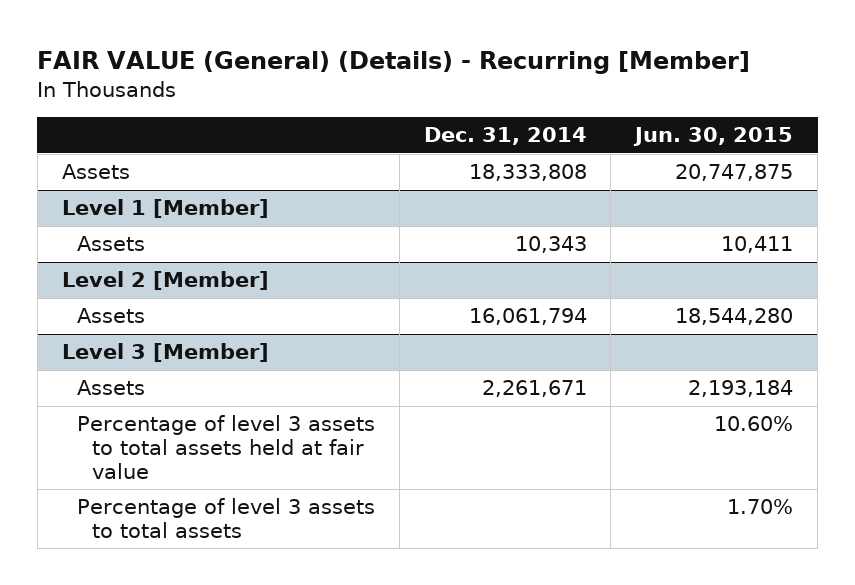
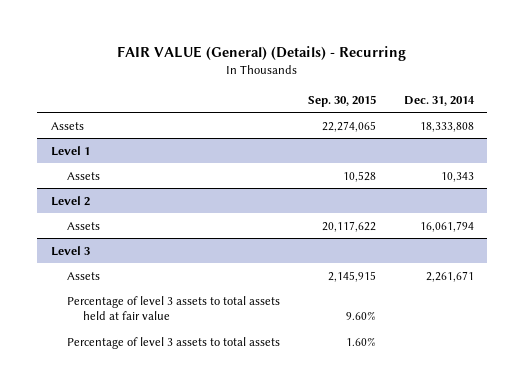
[37,50,751,74] FAIR VALUE (General) (Details) - Recurring [Member] -> [117,46,407,62] FAIR VALUE (General) (Details) - Recurring
[633,127,794,147] Jun. 30, 2015 -> none
none -> [307,94,376,107] Sep. 30, 2015
[61,199,269,219] Level 1 [Member] -> [51,145,91,156] Level 1
[61,271,269,291] Level 2 [Member] -> [51,195,91,206] Level 2
[61,343,269,363] Level 3 [Member] -> [51,245,91,256] Level 3

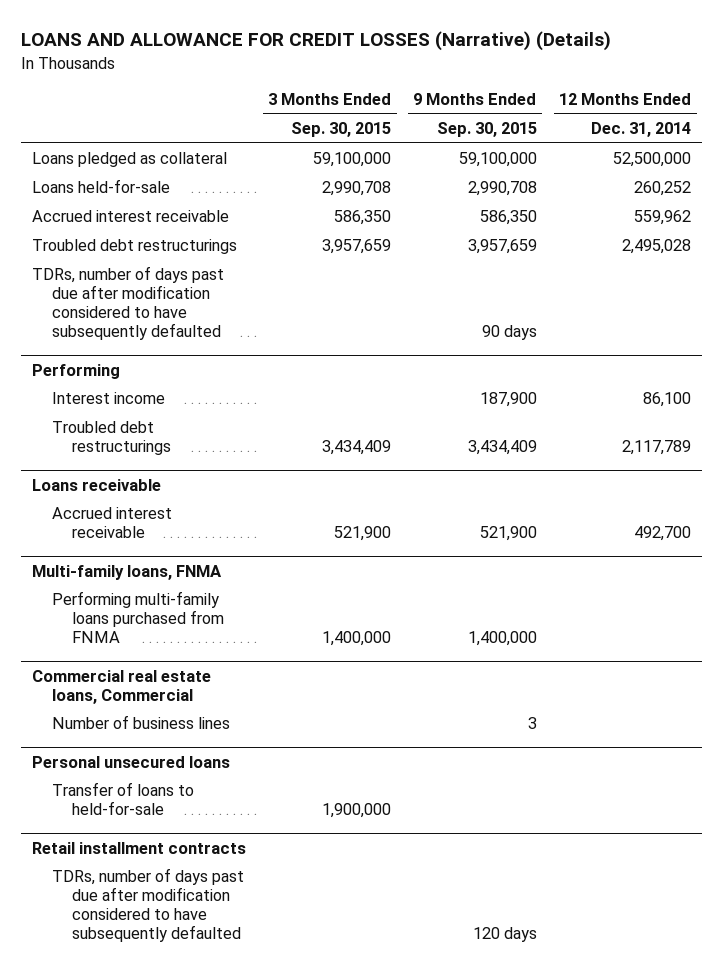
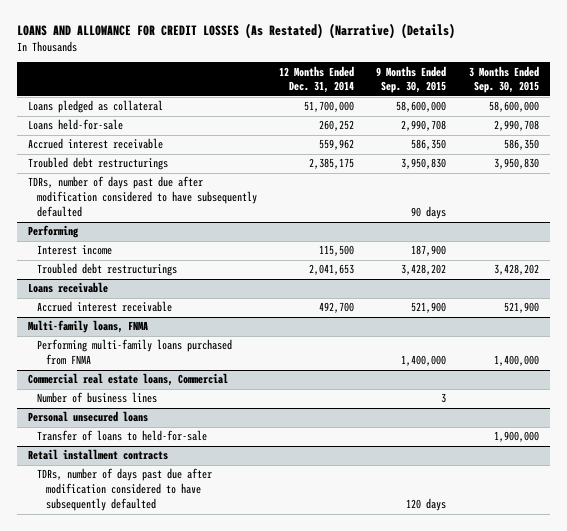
[20,31,611,52] LOANS AND ALLOWANCE FOR CREDIT LOSSES (Narrative) (Details) -> [16,22,455,39] LOANS AND ALLOWANCE FOR CREDIT LOSSES (As Restated) (Narrative) (Details)
[313,152,392,168] 59,100,000 -> [488,101,539,113] 58,600,000
[458,152,537,168] 59,100,000 -> [396,101,447,113] 58,600,000
[613,152,692,168] 52,500,000 -> [304,101,355,113] 51,700,000
[322,239,392,255] 3,957,659 -> [493,158,539,170] 3,950,830
[467,239,537,255] 3,957,659 -> [401,158,447,170] 3,950,830
[622,239,692,255] 2,495,028 -> [309,158,355,170] 2,385,175
[643,392,692,408] 86,100 -> [319,245,355,257] 115,500
[322,440,392,456] 3,434,409 -> [493,264,539,276] 3,428,202
[467,440,537,456] 3,434,409 -> [401,264,447,276] 3,428,202
[622,440,692,456] 2,117,789 -> [309,264,355,276] 2,041,653

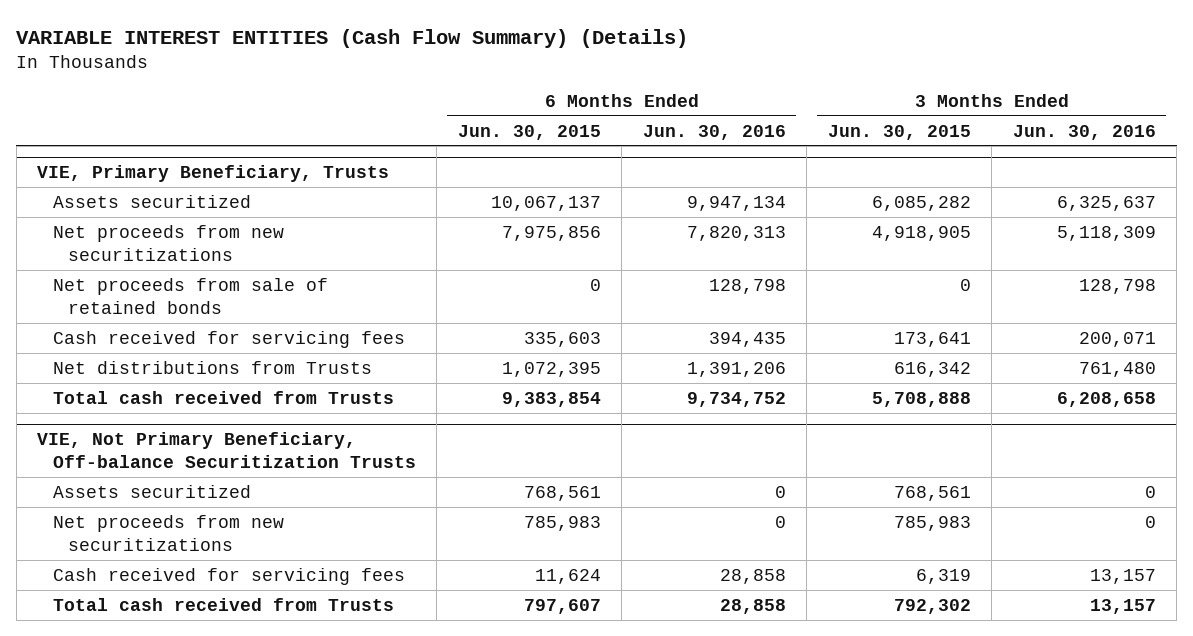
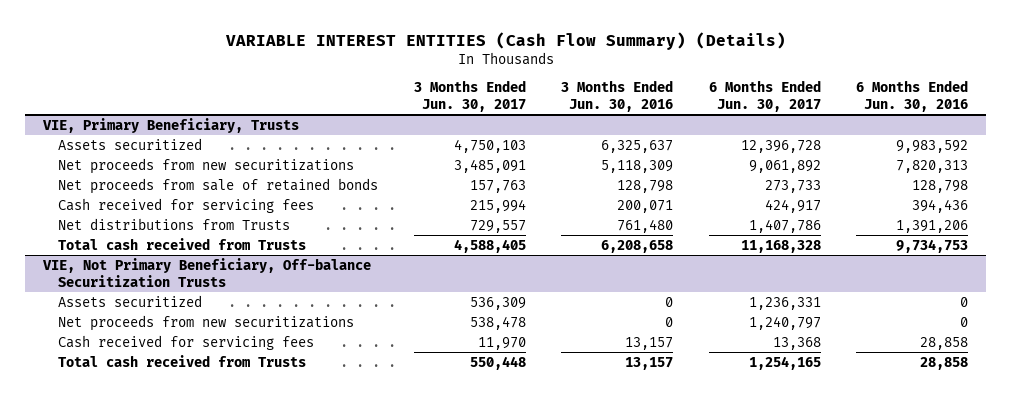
[457,124,601,140] Jun. 30, 2015 -> none
[827,124,971,140] Jun. 30, 2015 -> none
none -> [413,80,526,112] 3 Months Ended Jun. 30, 2017
none -> [708,80,821,112] 6 Months Ended Jun. 30, 2017
[686,195,786,211] 9,947,134 -> [896,139,969,153] 9,983,592
[708,331,786,347] 394,435 -> [912,198,969,213] 394,436
[686,391,786,407] 9,734,752 -> [896,238,969,253] 9,734,753

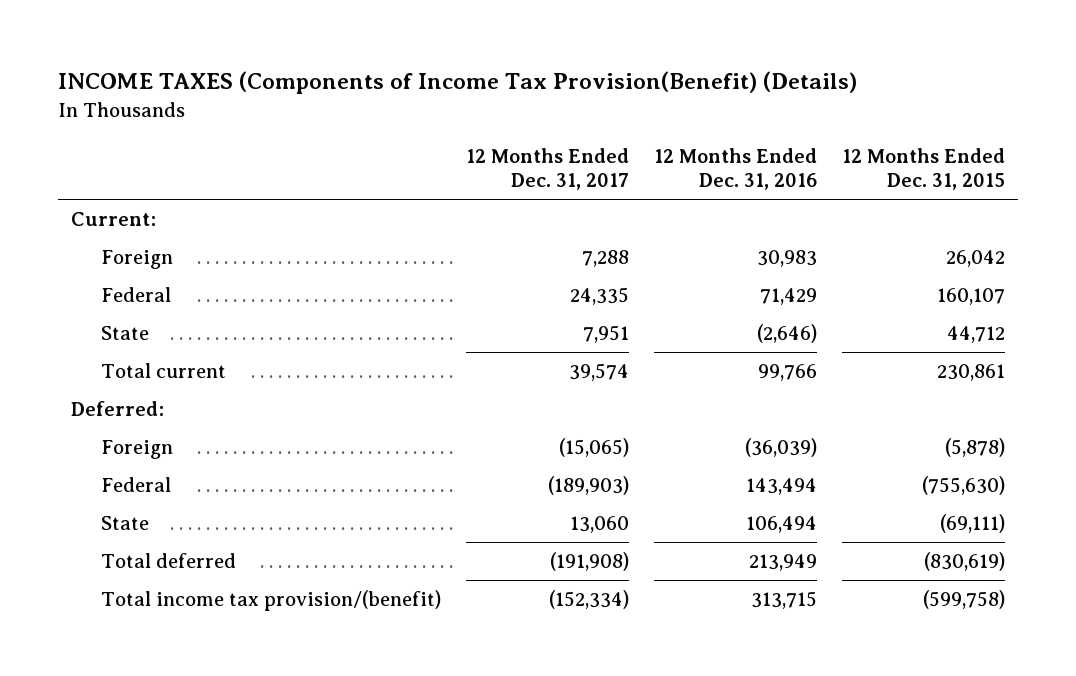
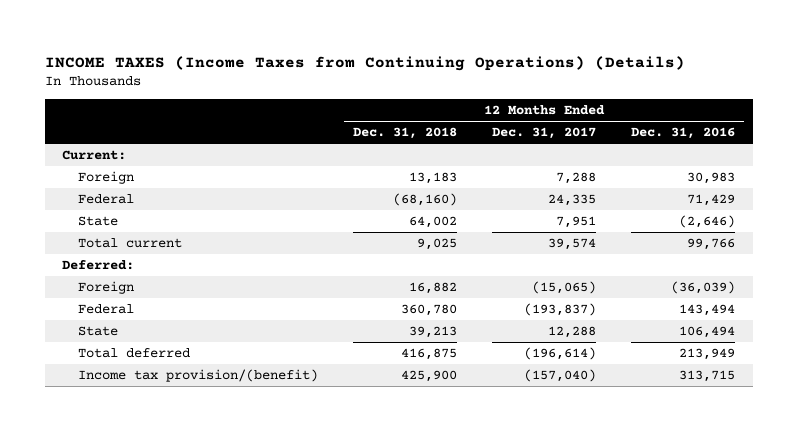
[58,71,858,95] INCOME TAXES (Components of Income Tax Provision(Benefit) (Details) -> [44,55,685,71] INCOME TAXES (Income Taxes from Continuing Operations) (Details)
[842,147,1006,190] 12 Months Ended Dec. 31, 2015 -> none
none -> [353,127,458,140] Dec. 31, 2018
[547,476,629,496] (189,903) -> [524,302,597,316] (193,837)
[569,516,629,534] 13,060 -> [548,325,597,338] 12,288
[549,552,629,572] (191,908) -> [524,346,597,360] (196,614)
[100,590,441,612] Total income tax provision/(benefit) -> [78,368,319,382] Income tax provision/(benefit)
[548,590,629,610] (152,334) -> [524,368,597,382] (157,040)

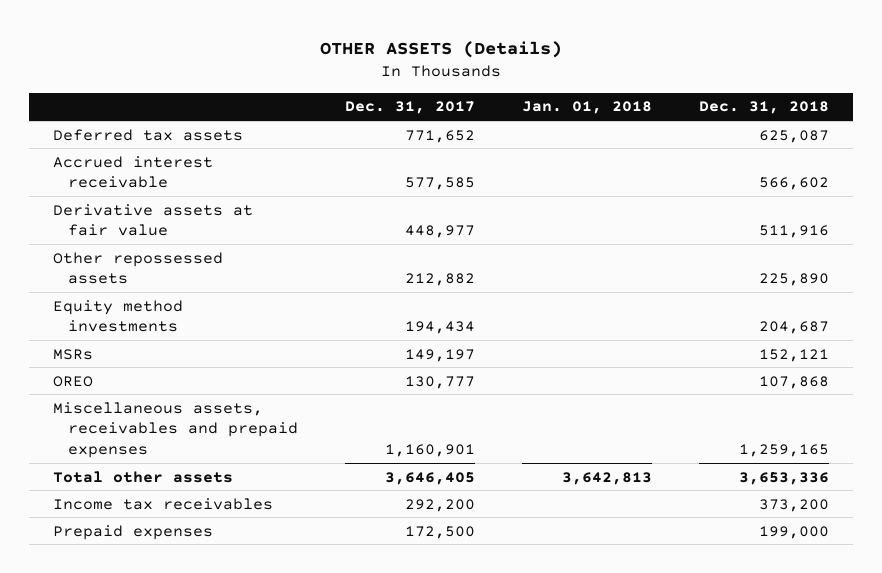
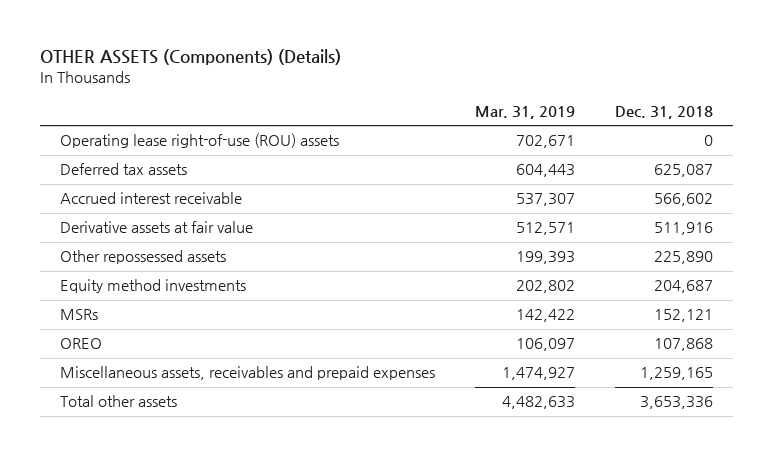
[319,41,562,59] OTHER ASSETS (Details) -> [39,49,341,66] OTHER ASSETS (Components) (Details)
[345,101,476,115] Dec. 31, 2017 -> none
[522,101,653,115] Jan. 01, 2018 -> none
none -> [474,106,575,120] Mar. 31, 2019
none -> [59,133,339,149] Operating lease right-of-use (ROU) assets
[52,497,273,510] Income tax receivables -> none
[52,524,213,540] Prepaid expenses -> none

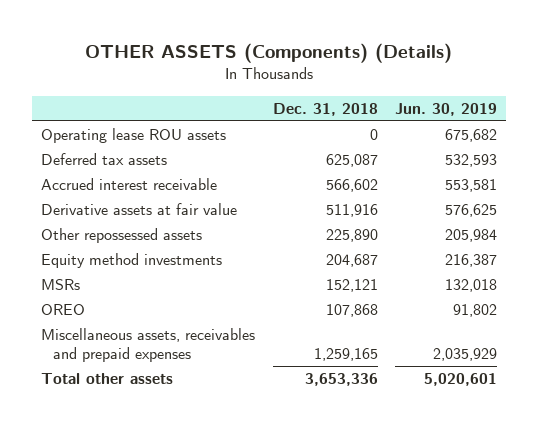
[474,106,575,120] Mar. 31, 2019 -> none
none -> [395,102,498,116] Jun. 30, 2019
[59,133,339,149] Operating lease right-of-use (ROU) assets -> [41,128,227,144] Operating lease ROU assets

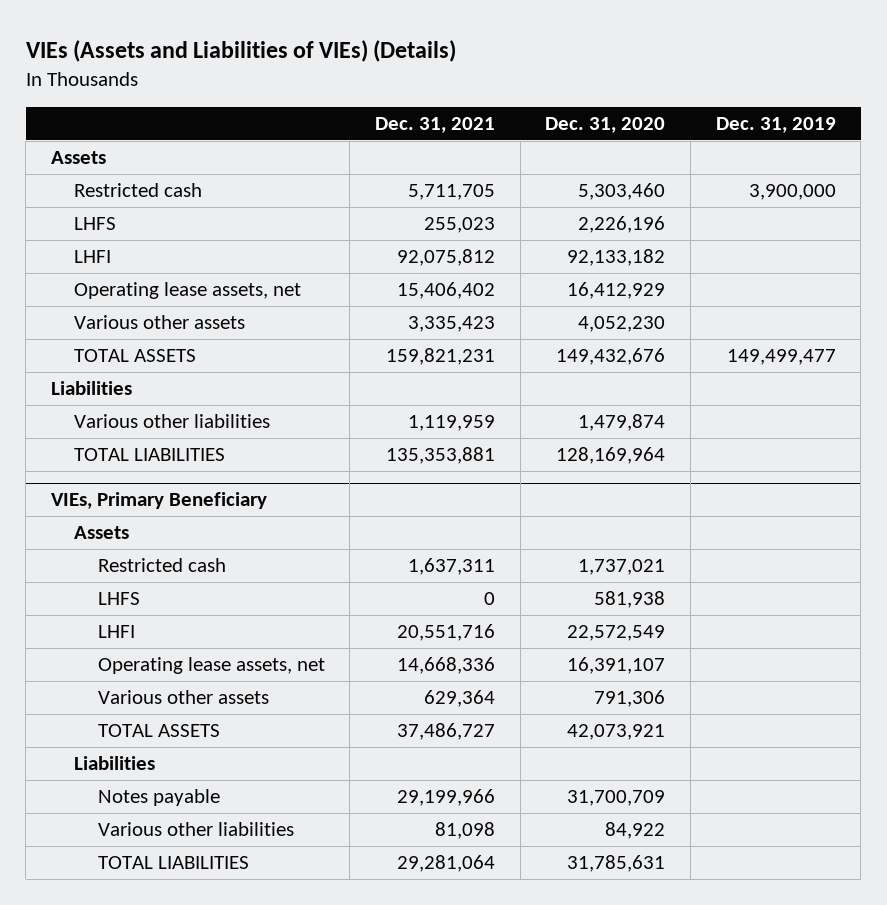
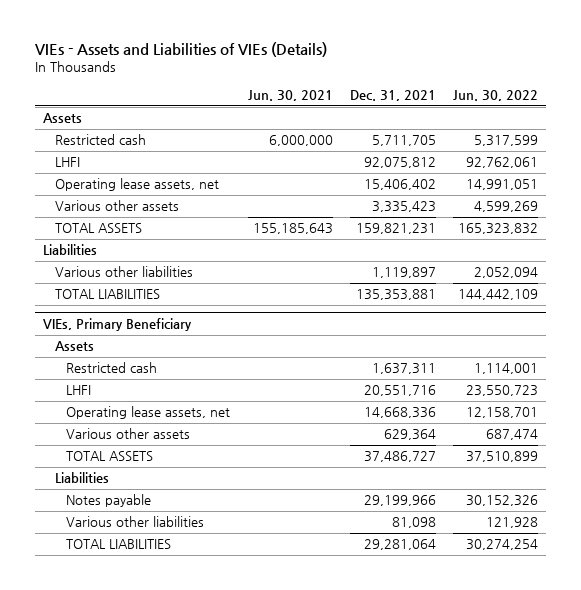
[25,40,456,63] VIEs (Assets and Liabilities of VIEs) (Details) -> [34,42,327,58] VIEs - Assets and Liabilities of VIEs (Details)
[545,117,666,134] Dec. 31, 2020 -> none
[715,117,836,134] Dec. 31, 2019 -> none
none -> [247,90,333,102] Jun. 30, 2021
none -> [452,90,538,102] Jun. 30, 2022
[74,217,117,231] LHFS -> none
[408,415,496,432] 1,119,959 -> [371,267,436,279] 1,119,897
[97,592,140,606] LHFS -> none

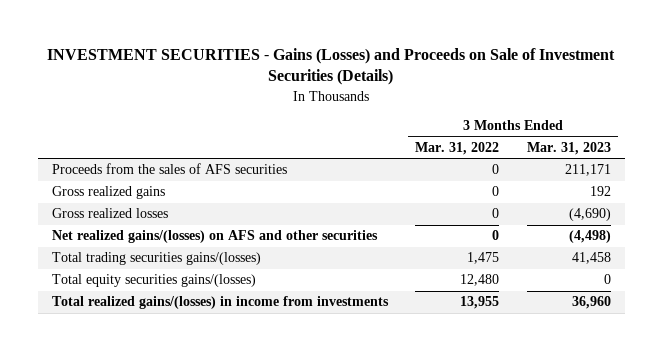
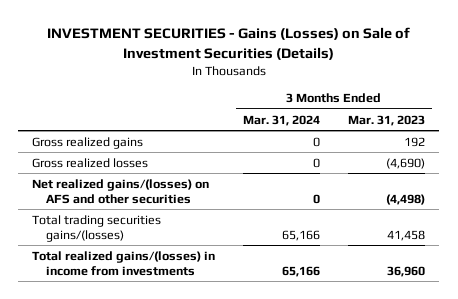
[47,47,616,86] INVESTMENT SECURITIES - Gains (Losses) and Proceeds on Sale of Investment Securities (Details) -> [46,27,410,60] INVESTMENT SECURITIES - Gains (Losses) on Sale of Investment Securities (Details)
[415,141,500,155] Mar. 31, 2022 -> none
none -> [243,114,321,126] Mar. 31, 2024
[51,163,287,175] Proceeds from the sales of AFS securities -> none
[51,274,256,288] Total equity securities gains/(losses) -> none

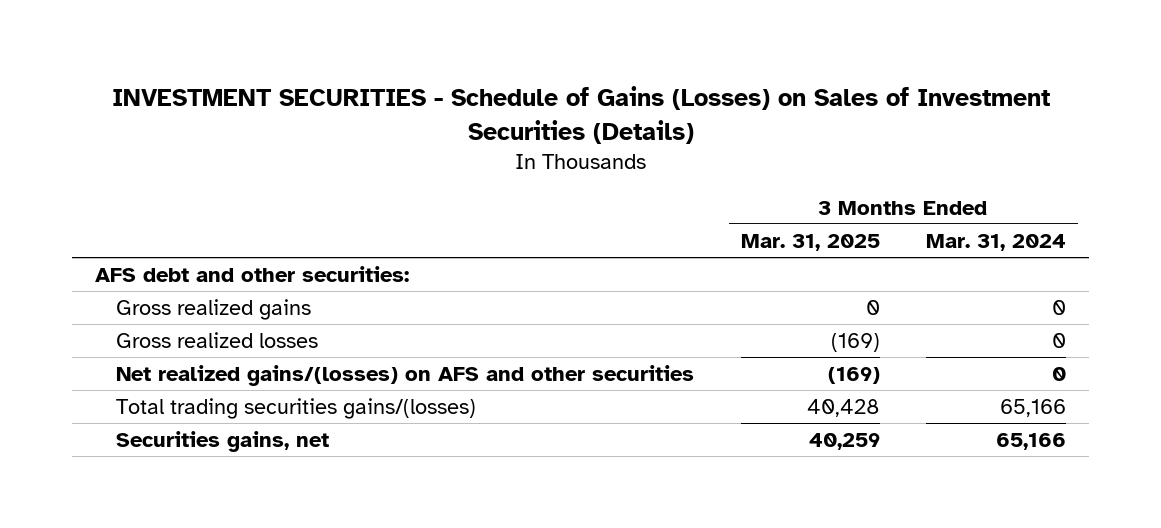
[46,27,410,60] INVESTMENT SECURITIES - Gains (Losses) on Sale of Investment Securities (Details) -> [111,86,1050,144] INVESTMENT SECURITIES - Schedule of Gains (Losses) on Sales of Investment Securities (Details)
[348,114,426,126] Mar. 31, 2023 -> none
none -> [740,233,880,251] Mar. 31, 2025
none -> [95,265,410,282] AFS debt and other securities:
[32,250,216,276] Total realized gains/(losses) in income from investments -> [116,430,330,452] Securities gains, net

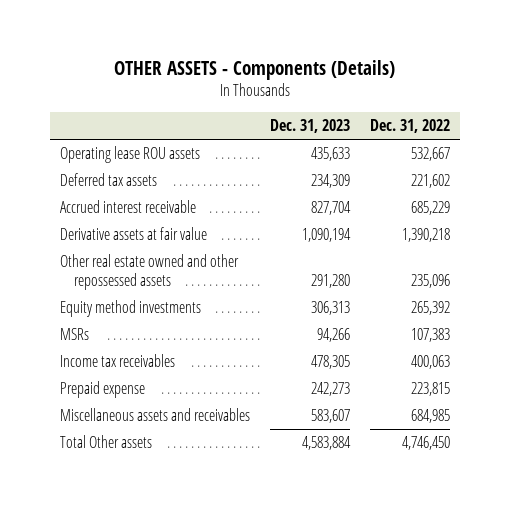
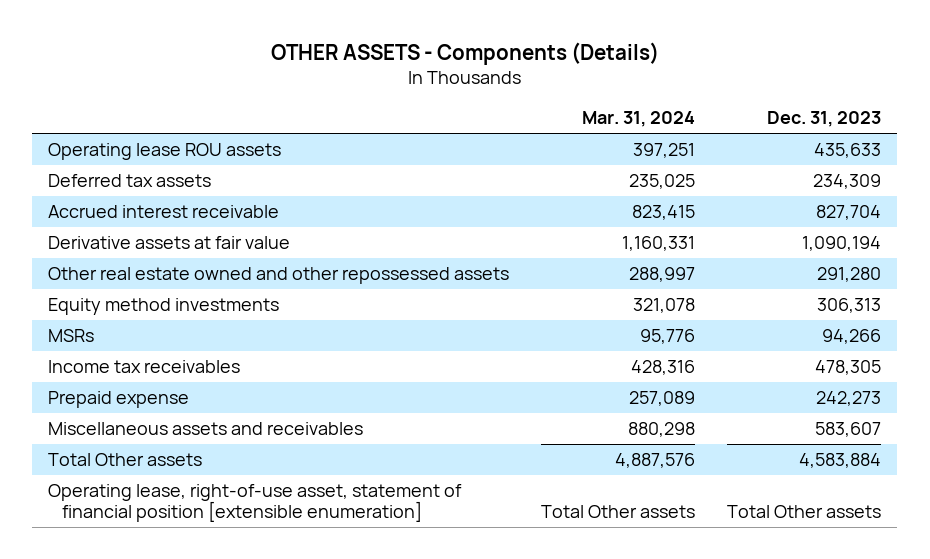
[369,119,450,134] Dec. 31, 2022 -> none
none -> [582,111,696,128] Mar. 31, 2024
none -> [48,484,463,523] Operating lease, right-of-use asset, statement of financial position [extensible enumeration]

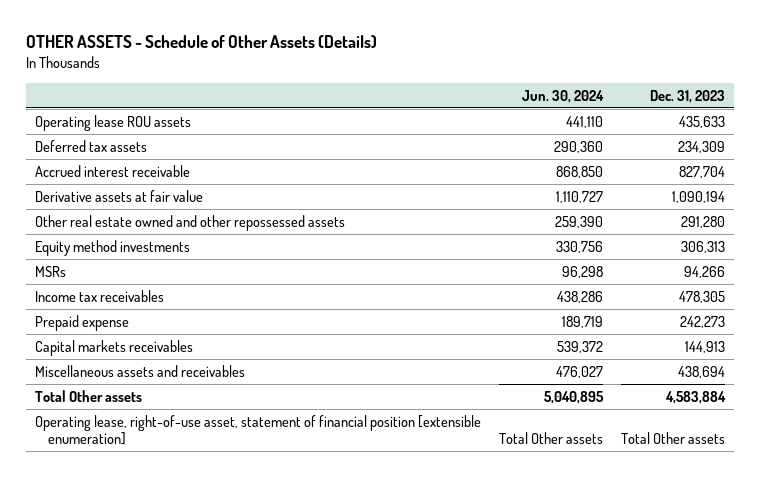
[270,42,659,66] OTHER ASSETS - Components (Details) -> [25,35,377,49] OTHER ASSETS - Schedule of Other Assets (Details)
[582,111,696,128] Mar. 31, 2024 -> none
none -> [521,89,604,103] Jun. 30, 2024
none -> [34,339,193,356] Capital markets receivables
[815,422,882,438] 583,607 -> [678,365,726,378] 438,694

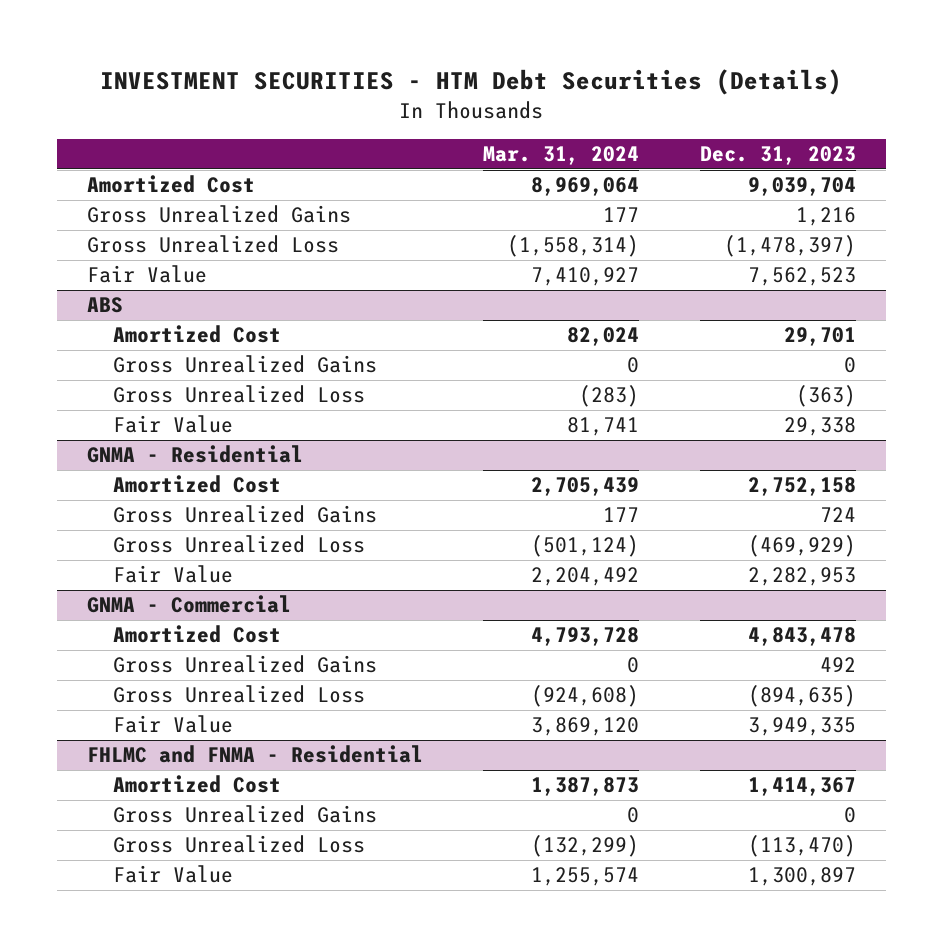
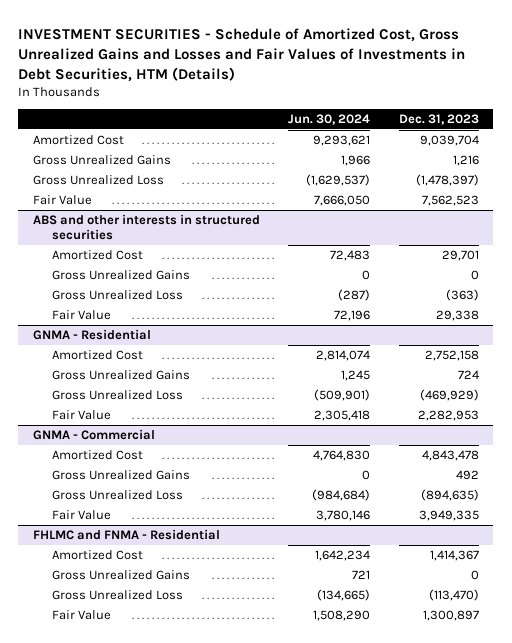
[100,69,843,96] INVESTMENT SECURITIES - HTM Debt Securities (Details) -> [18,27,466,82] INVESTMENT SECURITIES - Schedule of Amortized Cost, Gross Unrealized Gains and Losses and Fair Values of Investments in Debt Securities, HTM (Details)
[483,145,640,165] Mar. 31, 2024 -> none
none -> [288,113,371,125] Jun. 30, 2024
[86,297,123,314] ABS -> [32,213,260,241] ABS and other interests in structured securities

